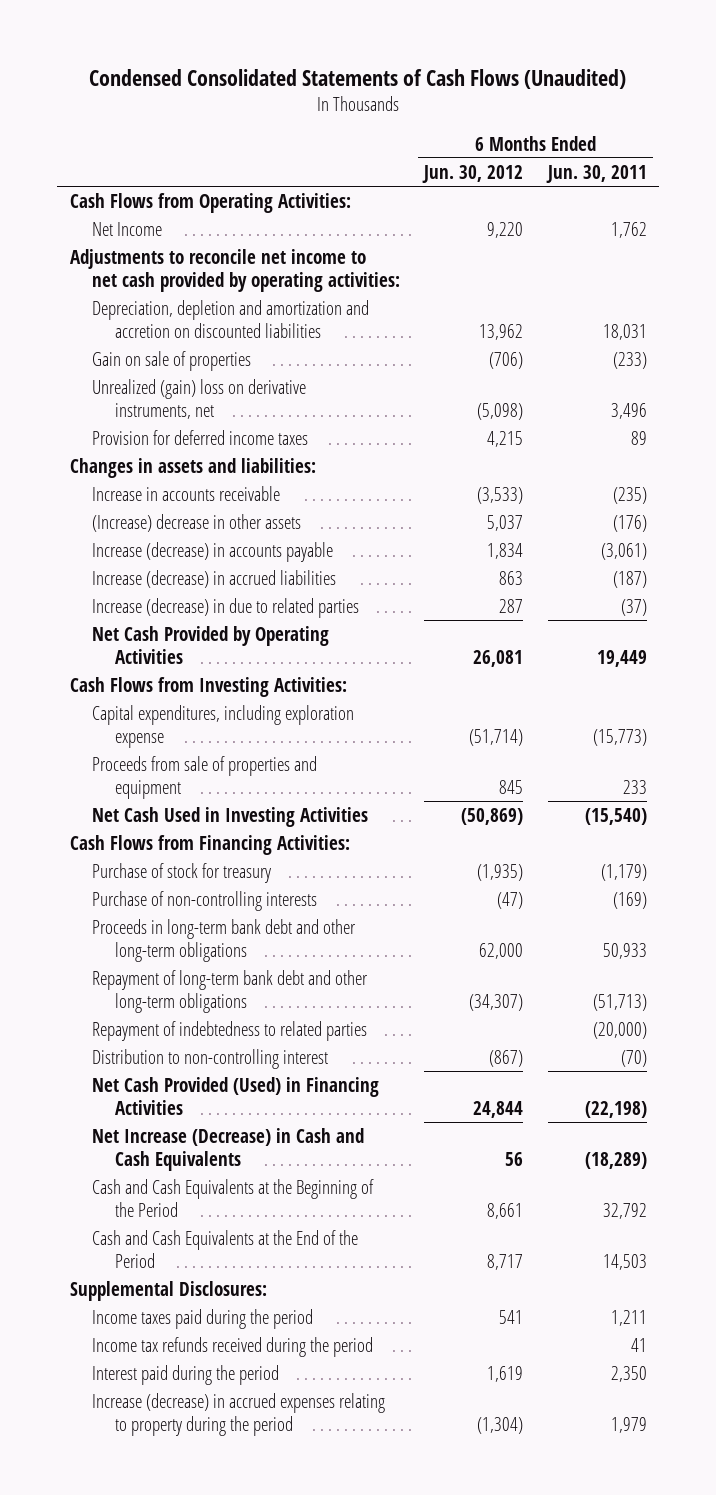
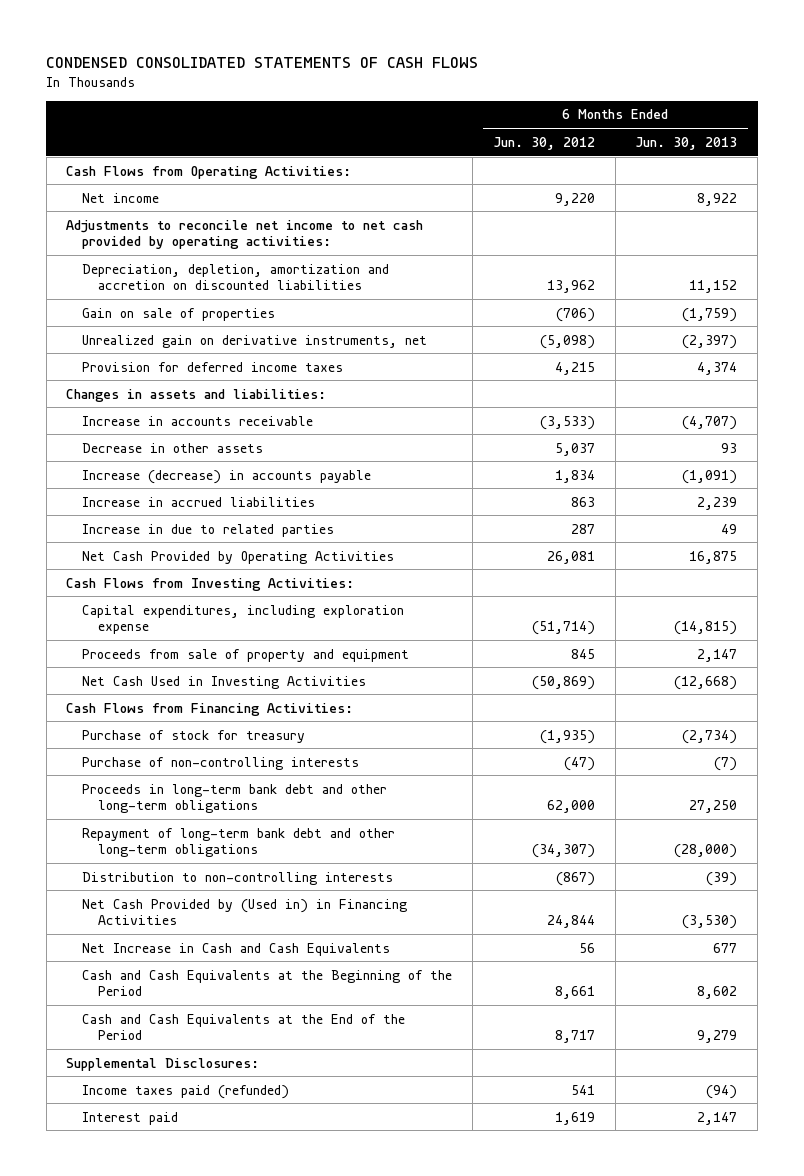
[89,69,627,90] Condensed Consolidated Statements of Cash Flows (Unaudited) -> [46,56,479,68] CONDENSED CONSOLIDATED STATEMENTS OF CASH FLOWS
[545,164,647,183] Jun. 30, 2011 -> none
none -> [635,136,738,150] Jun. 30, 2013
[92,221,163,236] Net Income -> [82,192,160,203] Net income
[92,299,370,338] Depreciation, depletion and amortization and accretion on discounted liabilities -> [82,263,390,290] Depreciation, depletion, amortization and accretion on discounted liabilities
[92,378,307,419] Unrealized (gain) loss on derivative instruments, net -> [82,334,428,348] Unrealized gain on derivative instruments, net
[92,513,302,532] (Increase) decrease in other assets -> [82,442,264,453] Decrease in other assets
[92,569,337,588] Increase (decrease) in accrued liabilities -> [82,496,316,507] Increase in accrued liabilities
[92,597,360,618] Increase (decrease) in due to related parties -> [82,523,335,537] Increase in due to related parties
[92,755,318,799] Proceeds from sale of properties and equipment -> [82,648,410,662] Proceeds from sale of property and equipment
[92,1020,368,1041] Repayment of indebtedness to related parties -> none
[92,1048,329,1069] Distribution to non-controlling interest -> [82,871,394,885] Distribution to non-controlling interests
[92,1076,380,1115] Net Cash Provided (Used) in Financing Activities -> [82,898,408,925] Net Cash Provided by (Used in) in Financing Activities
[92,1127,365,1171] Net Increase (Decrease) in Cash and Cash Equivalents -> [82,942,391,956] Net Increase in Cash and Cash Equivalents
[92,1336,374,1357] Income tax refunds received during the period -> none
[92,1392,386,1436] Increase (decrease) in accrued expenses relating to property during the period -> none
[92,1308,314,1329] Income taxes paid during the period -> [82,1084,290,1099] Income taxes paid (refunded)
[92,1364,280,1385] Interest paid during the period -> [82,1111,179,1125] Interest paid

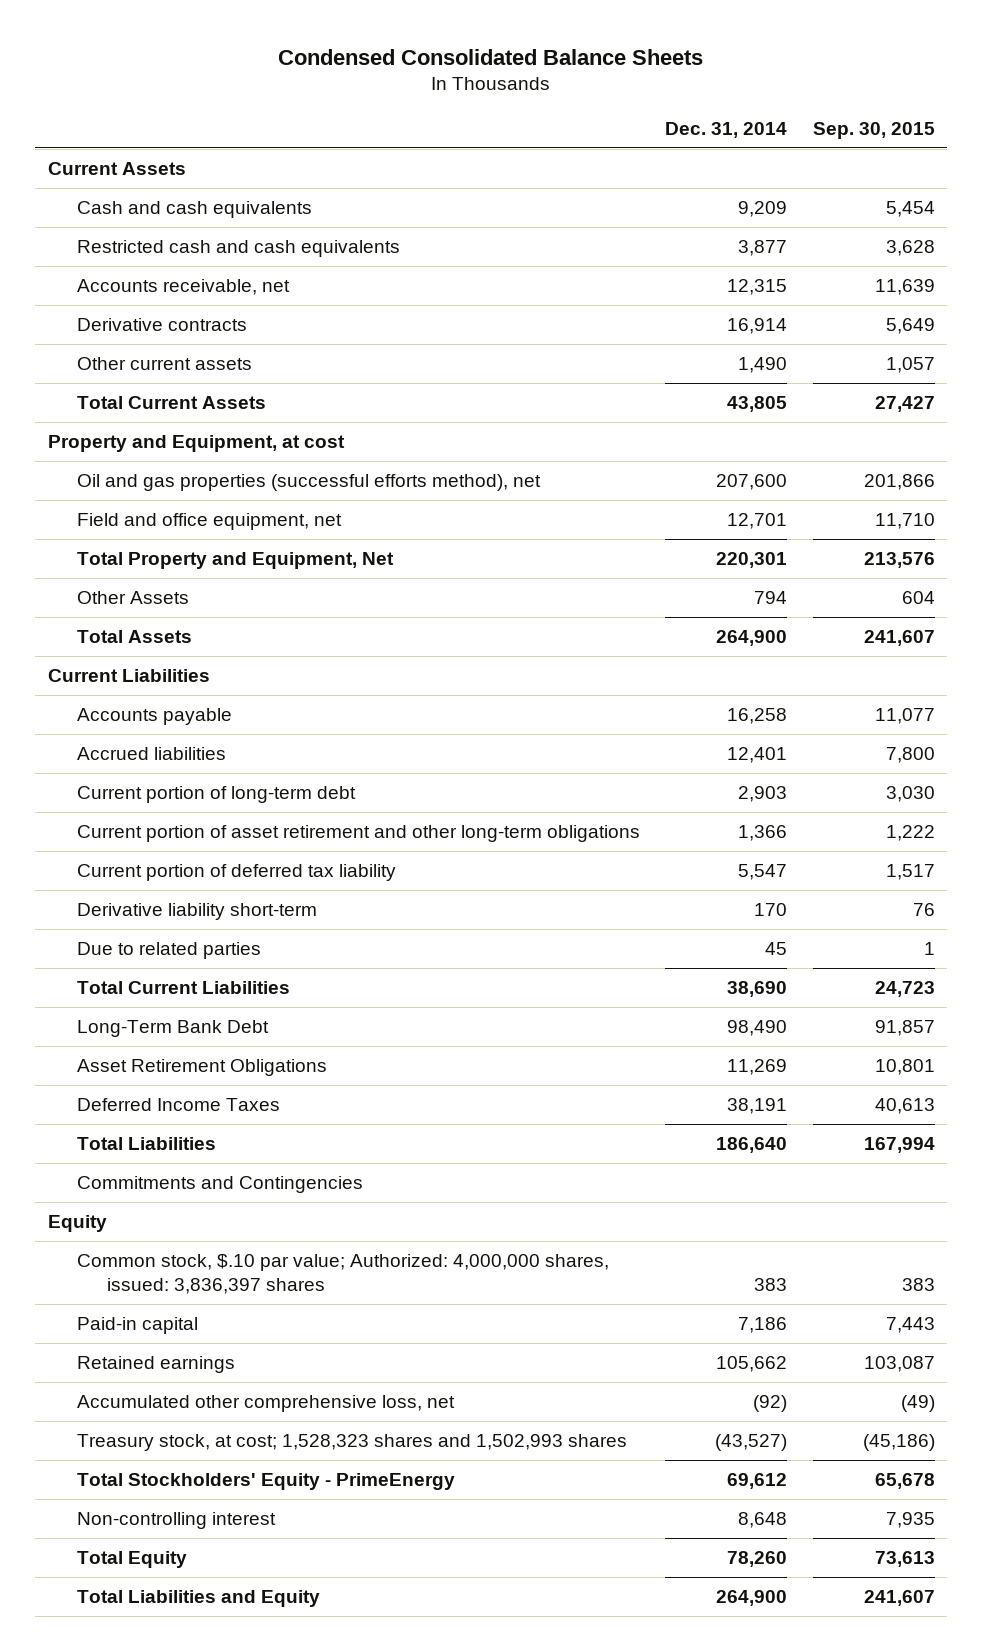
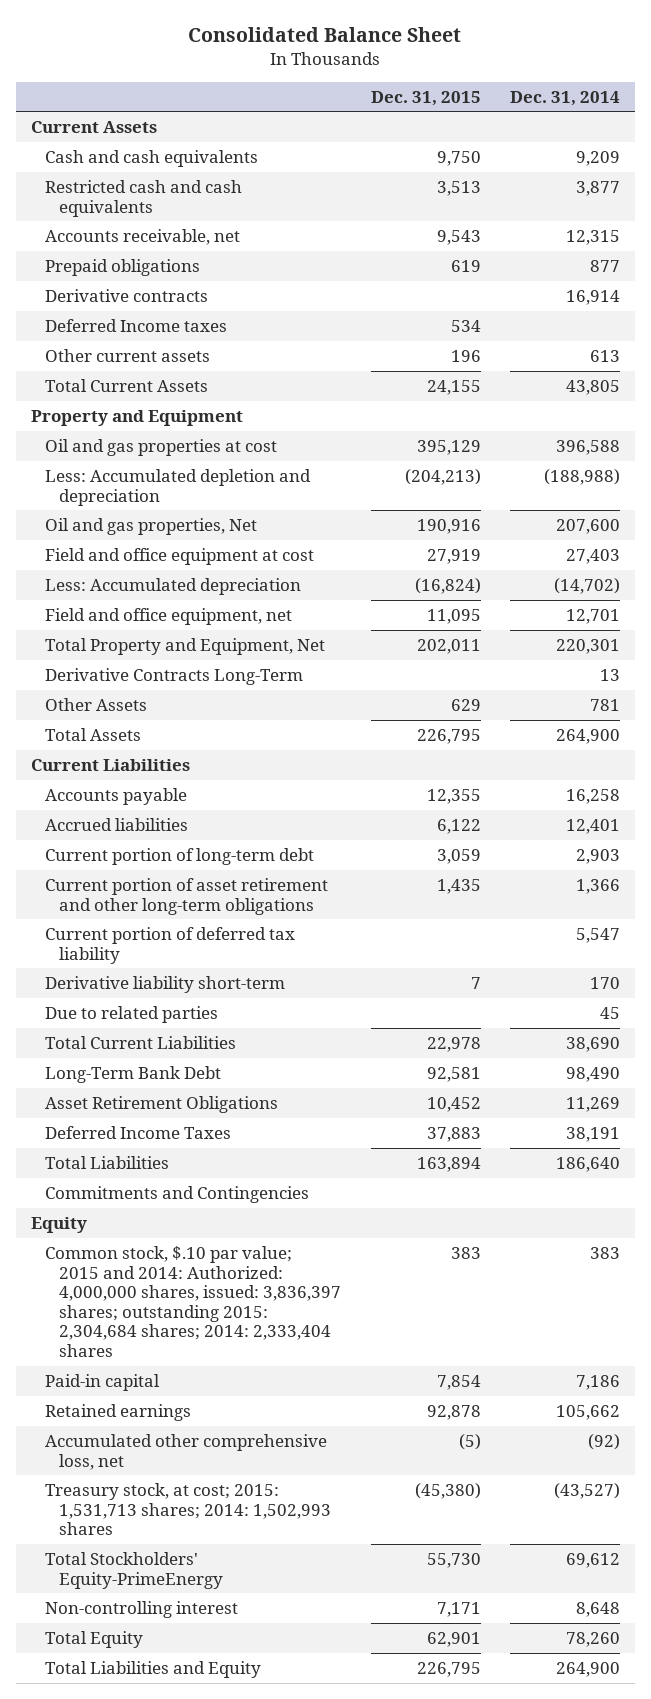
[278,48,704,65] Condensed Consolidated Balance Sheets -> [188,27,462,43] Consolidated Balance Sheet
[812,122,935,140] Sep. 30, 2015 -> none
none -> [370,90,481,106] Dec. 31, 2015
none -> [44,258,200,276] Prepaid obligations
none -> [44,318,227,332] Deferred Income taxes
[738,356,788,373] 1,490 -> [590,349,621,362] 613
[47,434,345,452] Property and Equipment, at cost -> [30,409,243,426] Property and Equipment
none -> [44,438,277,456] Oil and gas properties at cost
none -> [44,468,311,506] Less: Accumulated depletion and depreciation
[77,473,542,491] Oil and gas properties (successful efforts method), net -> [44,517,257,535] Oil and gas properties, Net
none -> [44,547,314,565] Field and office equipment at cost
none -> [44,577,301,595] Less: Accumulated depreciation
none -> [44,667,303,685] Derivative Contracts Long-Term
[754,590,788,604] 794 -> [590,698,621,711] 781
[77,1253,610,1295] Common stock, $.10 par value; Authorized: 4,000,000 shares, issued: 3,836,397 shares -> [44,1245,342,1358] Common stock, $.10 par value; 2015 and 2014: Authorized: 4,000,000 shares, issued: 3,836,397 shares; outstanding 2015: 2,304,684 shares; 2014: 2,333,404 shares
[77,1433,628,1451] Treasury stock, at cost; 1,528,323 shares and 1,502,993 shares -> [44,1482,332,1536] Treasury stock, at cost; 2015: 1,531,713 shares; 2014: 1,502,993 shares
[77,1472,456,1490] Total Stockholders' Equity - PrimeEnergy -> [44,1551,224,1589] Total Stockholders' Equity-PrimeEnergy

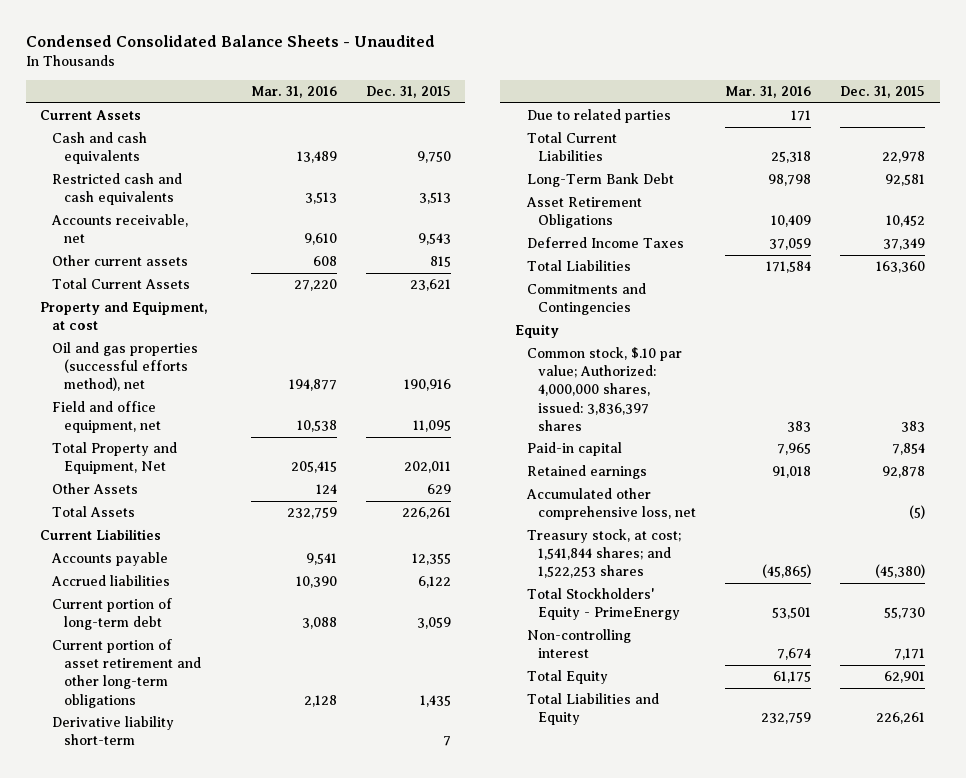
[188,27,462,43] Consolidated Balance Sheet -> [25,35,435,48] Condensed Consolidated Balance Sheets - Unaudited
[510,90,621,106] Dec. 31, 2014 -> none
none -> [250,86,337,99] Mar. 31, 2016
[44,258,200,276] Prepaid obligations -> none
[44,288,208,302] Derivative contracts -> none
[44,318,227,332] Deferred Income taxes -> none
[44,438,277,456] Oil and gas properties at cost -> none
[44,468,311,506] Less: Accumulated depletion and depreciation -> none
[44,547,314,565] Field and office equipment at cost -> none
[44,577,301,595] Less: Accumulated depreciation -> none
[450,349,481,362] 196 -> [429,256,451,268] 815
[426,379,481,395] 24,155 -> [409,279,451,292] 23,621
[30,409,243,426] Property and Equipment -> [40,301,209,331] Property and Equipment, at cost
[44,517,257,535] Oil and gas properties, Net -> [51,342,198,392] Oil and gas properties (successful efforts method), net
[44,667,303,685] Derivative Contracts Long-Term -> none
[416,728,481,744] 226,795 -> [401,507,451,520] 226,261
[44,926,295,964] Current portion of deferred tax liability -> none
[426,1126,481,1142] 37,883 -> [883,238,926,251] 37,349
[416,1156,481,1172] 163,894 -> [876,261,926,274] 163,360
[44,1245,342,1358] Common stock, $.10 par value; 2015 and 2014: Authorized: 4,000,000 shares, issued: 3,836,397 shares; outstanding 2015: 2,304,684 shares; 2014: 2,333,404 shares -> [526,347,682,431] Common stock, $.10 par value; Authorized: 4,000,000 shares, issued: 3,836,397 shares
[44,1482,332,1536] Treasury stock, at cost; 2015: 1,531,713 shares; 2014: 1,502,993 shares -> [526,529,681,579] Treasury stock, at cost; 1,541,844 shares; and 1,522,253 shares
[44,1551,224,1589] Total Stockholders' Equity-PrimeEnergy -> [526,588,681,621] Total Stockholders' Equity - PrimeEnergy
[416,1661,481,1677] 226,795 -> [876,712,926,725] 226,261

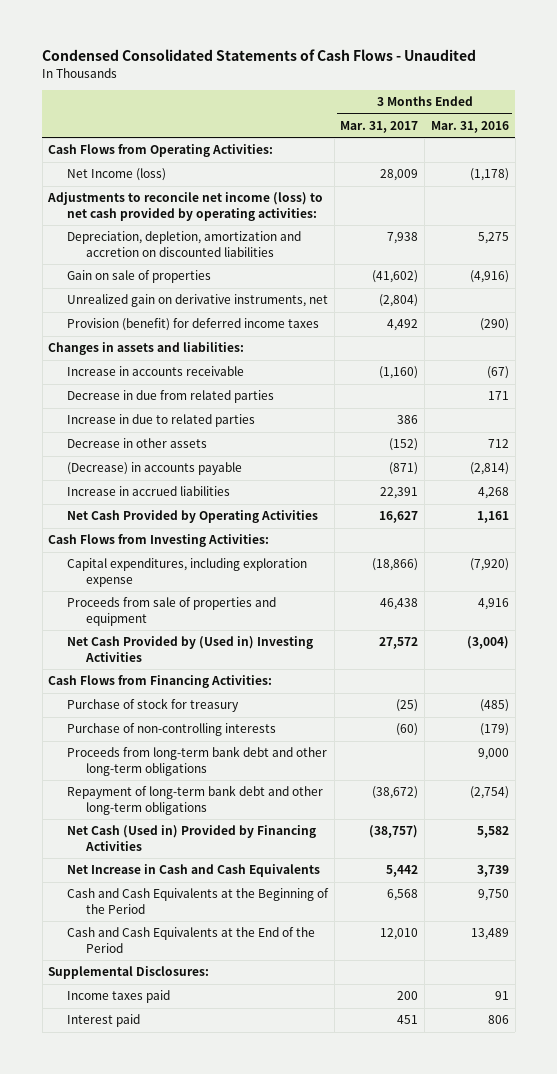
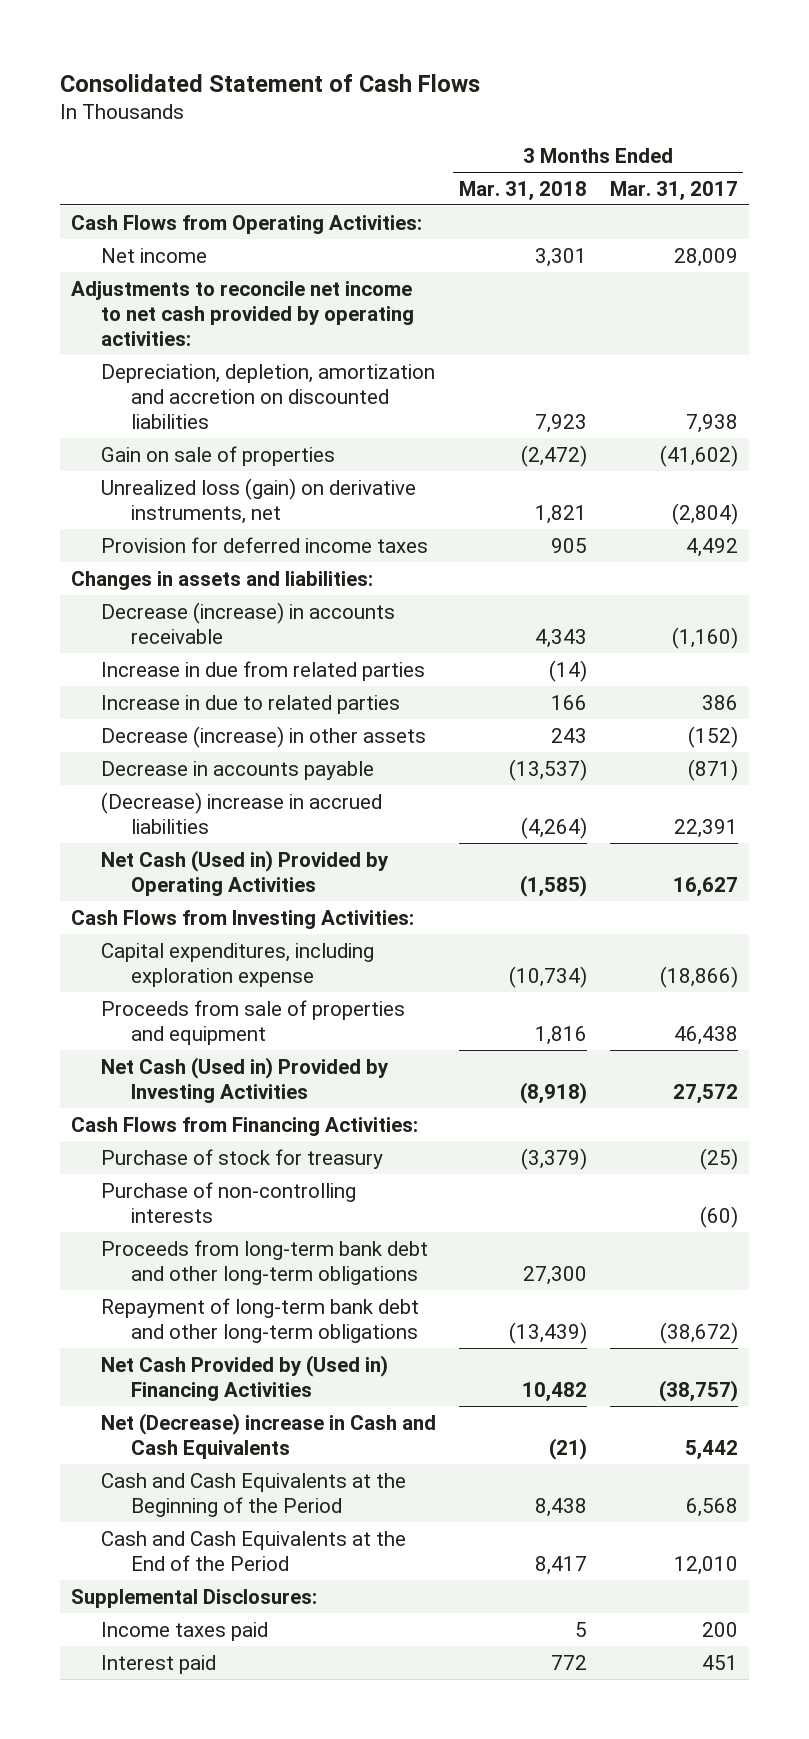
[42,49,477,62] Condensed Consolidated Statements of Cash Flows - Unaudited -> [59,73,480,92] Consolidated Statement of Cash Flows
[430,120,509,133] Mar. 31, 2016 -> none
none -> [459,180,588,201] Mar. 31, 2018
[67,168,167,182] Net Income (loss) -> [101,247,208,263] Net income
[47,192,324,222] Adjustments to reconcile net income (loss) to net cash provided by operating activities: -> [71,280,415,346] Adjustments to reconcile net income to net cash provided by operating activities:
[67,294,329,308] Unrealized gain on derivative instruments, net -> [101,477,417,524] Unrealized loss (gain) on derivative instruments, net
[67,318,320,332] Provision (benefit) for deferred income taxes -> [101,536,429,553] Provision for deferred income taxes
[67,366,245,377] Increase in accounts receivable -> [101,601,396,644] Decrease (increase) in accounts receivable
[67,390,275,404] Decrease in due from related parties -> [101,660,426,681] Increase in due from related parties
[67,438,208,449] Decrease in other assets -> [101,725,427,748] Decrease (increase) in other assets
[67,462,243,476] (Decrease) in accounts payable -> [101,760,375,780] Decrease in accounts payable
[67,486,231,497] Increase in accrued liabilities -> [101,791,383,834] (Decrease) increase in accrued liabilities
[67,510,319,524] Net Cash Provided by Operating Activities -> [101,849,390,896] Net Cash (Used in) Provided by Operating Activities
[67,636,314,663] Net Cash Provided by (Used in) Investing Activities -> [101,1056,390,1103] Net Cash (Used in) Provided by Investing Activities
[67,825,317,852] Net Cash (Used in) Provided by Financing Activities -> [101,1354,389,1401] Net Cash Provided by (Used in) Financing Activities
[67,864,321,878] Net Increase in Cash and Cash Equivalents -> [101,1412,437,1459] Net (Decrease) increase in Cash and Cash Equivalents

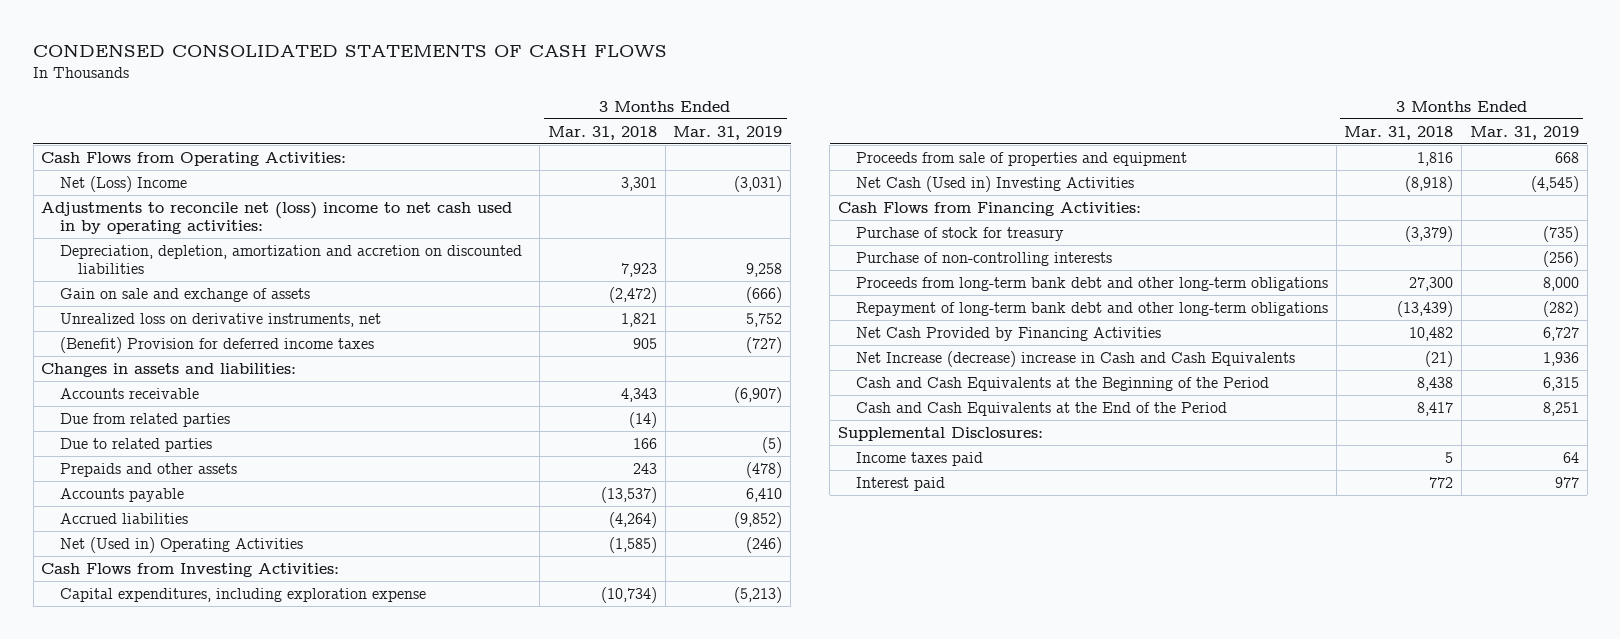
[59,73,480,92] Consolidated Statement of Cash Flows -> [33,44,668,58] CONDENSED CONSOLIDATED STATEMENTS OF CASH FLOWS
[609,180,738,201] Mar. 31, 2017 -> none
none -> [673,125,783,140] Mar. 31, 2019
[101,247,208,263] Net income -> [59,175,187,192] Net (Loss) Income
[71,280,415,346] Adjustments to reconcile net income to net cash provided by operating activities: -> [41,201,513,235] Adjustments to reconcile net (loss) income to net cash used in by operating activities:
[101,445,336,466] Gain on sale of properties -> [59,287,310,302] Gain on sale and exchange of assets
[101,477,417,524] Unrealized loss (gain) on derivative instruments, net -> [59,312,381,327] Unrealized loss on derivative instruments, net
[101,536,429,553] Provision for deferred income taxes -> [59,336,374,353] (Benefit) Provision for deferred income taxes
[101,601,396,644] Decrease (increase) in accounts receivable -> [59,387,199,399] Accounts receivable
[101,660,426,681] Increase in due from related parties -> [59,412,230,427] Due from related parties
[101,694,401,714] Increase in due to related parties -> [59,437,212,452] Due to related parties
[101,725,427,748] Decrease (increase) in other assets -> [59,462,237,477] Prepaids and other assets
[101,760,375,780] Decrease in accounts payable -> [59,487,184,502] Accounts payable
[101,791,383,834] (Decrease) increase in accrued liabilities -> [59,512,188,524] Accrued liabilities
[101,849,390,896] Net Cash (Used in) Provided by Operating Activities -> [59,536,303,553] Net (Used in) Operating Activities
[101,1056,390,1103] Net Cash (Used in) Provided by Investing Activities -> [856,175,1135,192] Net Cash (Used in) Investing Activities
[101,1354,389,1401] Net Cash Provided by (Used in) Financing Activities -> [856,326,1162,341] Net Cash Provided by Financing Activities
[101,1412,437,1459] Net (Decrease) increase in Cash and Cash Equivalents -> [856,350,1296,367] Net Increase (decrease) increase in Cash and Cash Equivalents

